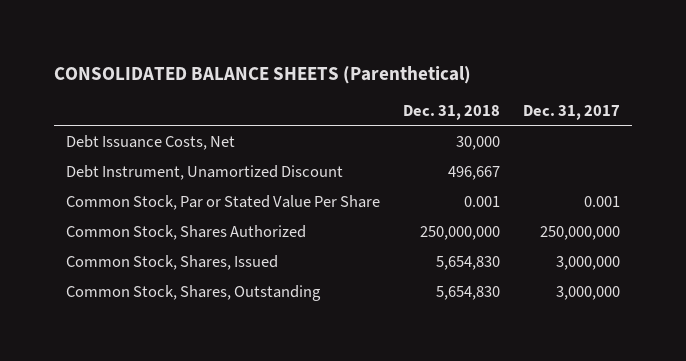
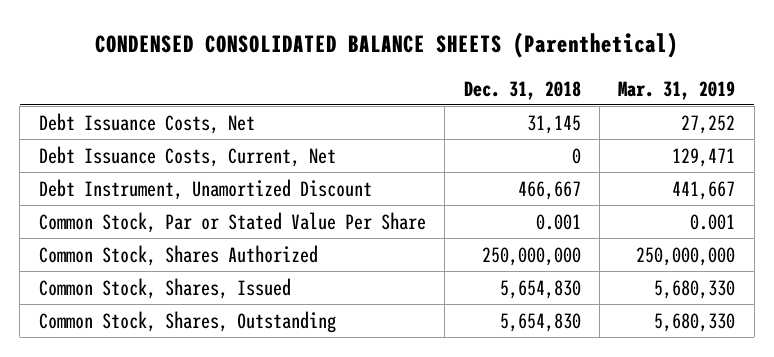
[53,65,471,84] CONSOLIDATED BALANCE SHEETS (Parenthetical) -> [95,31,679,58] CONDENSED CONSOLIDATED BALANCE SHEETS (Parenthetical)
[523,105,621,121] Dec. 31, 2017 -> none
none -> [618,80,736,100] Mar. 31, 2019
[456,136,501,151] 30,000 -> [526,114,581,134] 31,145
none -> [38,145,336,167] Debt Issuance Costs, Current, Net
[448,166,501,181] 496,667 -> [517,180,581,200] 466,667

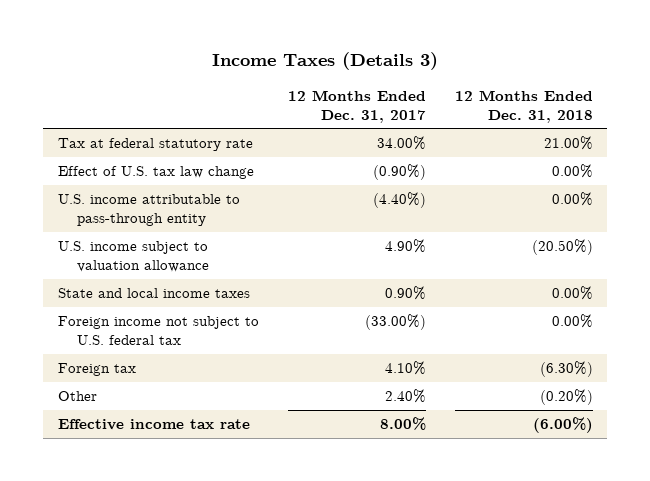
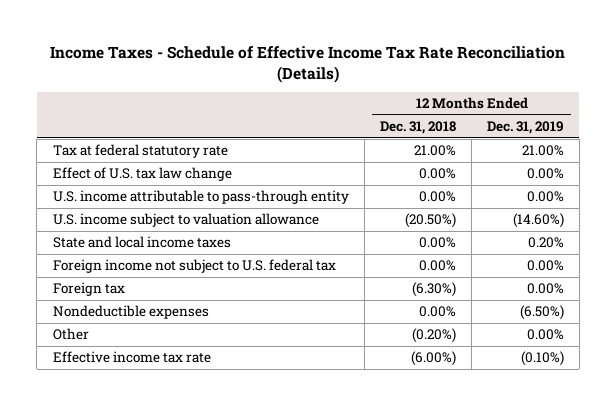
[212,52,439,71] Income Taxes (Details 3) -> [50,45,566,83] Income Taxes - Schedule of Effective Income Tax Rate Reconciliation (Details)
[287,89,426,123] 12 Months Ended Dec. 31, 2017 -> none
none -> [486,121,564,135] Dec. 31, 2019
none -> [52,305,209,320] Nondeductible expenses

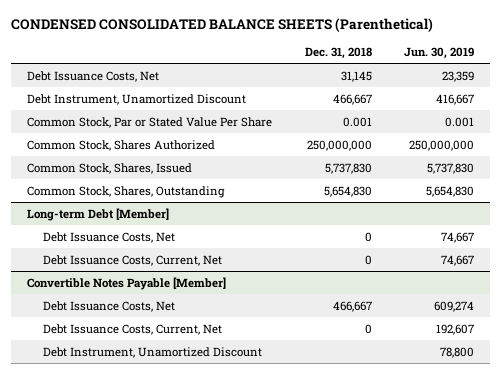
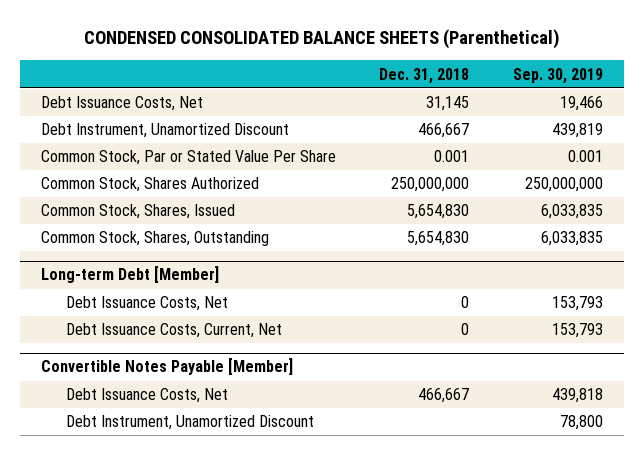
[403,47,474,60] Jun. 30, 2019 -> none
none -> [512,67,603,84] Sep. 30, 2019
[324,162,372,174] 5,737,830 -> [407,204,470,220] 5,654,830
[42,323,222,335] Debt Issuance Costs, Current, Net -> none

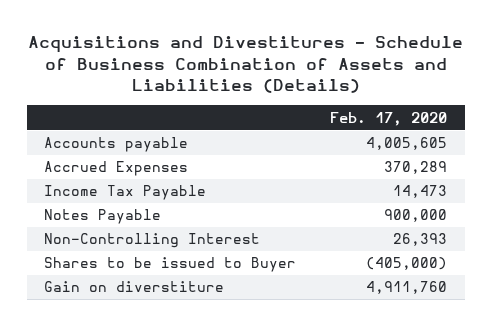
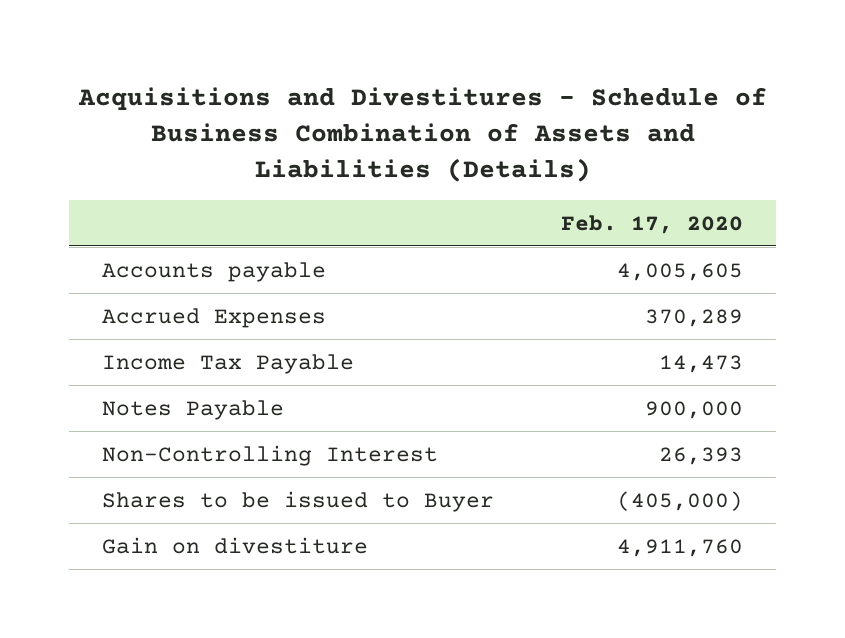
[44,281,225,293] Gain on diverstiture -> [102,536,369,554] Gain on divestiture

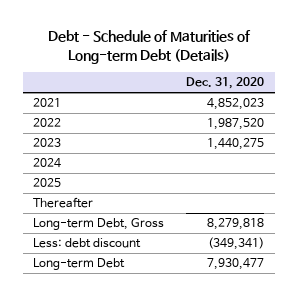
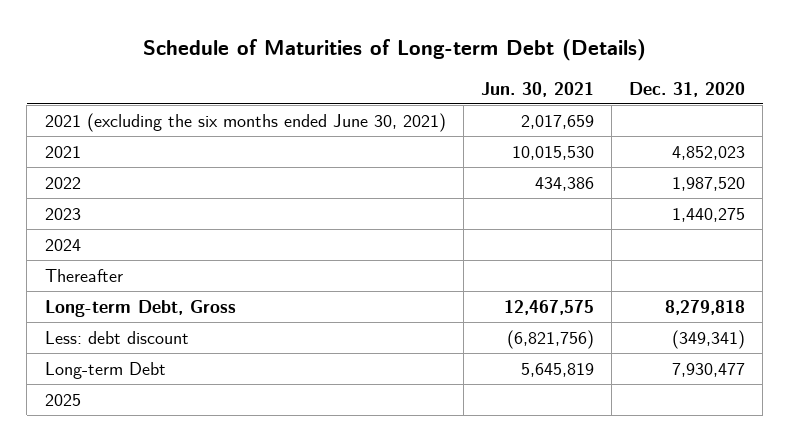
[47,30,251,65] Debt - Schedule of Maturities of Long-term Debt (Details) -> [142,38,646,61] Schedule of Maturities of Long-term Debt (Details)
none -> [480,81,594,97] Jun. 30, 2021
none -> [44,112,446,132] 2021 (excluding the six months ended June 30, 2021)
[33,178,62,188] 2025 -> [44,393,81,406] 2025

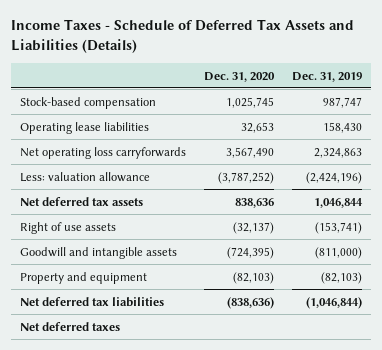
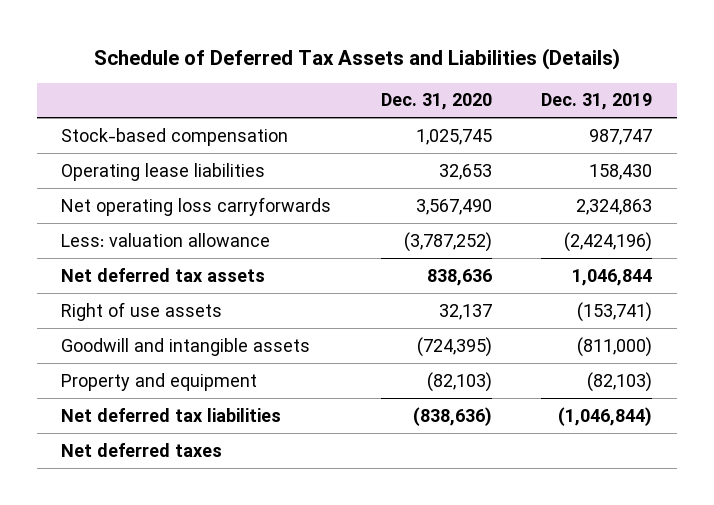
[10,19,354,54] Income Taxes - Schedule of Deferred Tax Assets and Liabilities (Details) -> [93,47,620,70] Schedule of Deferred Tax Assets and Liabilities (Details)
[232,221,274,234] (32,137) -> [438,303,492,320] 32,137

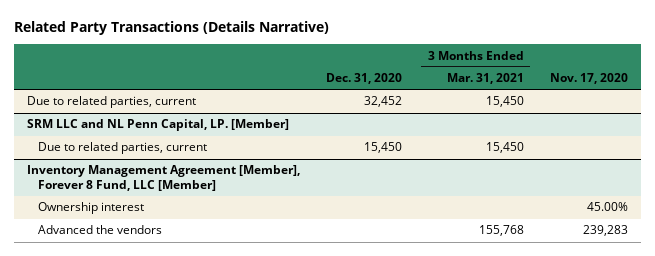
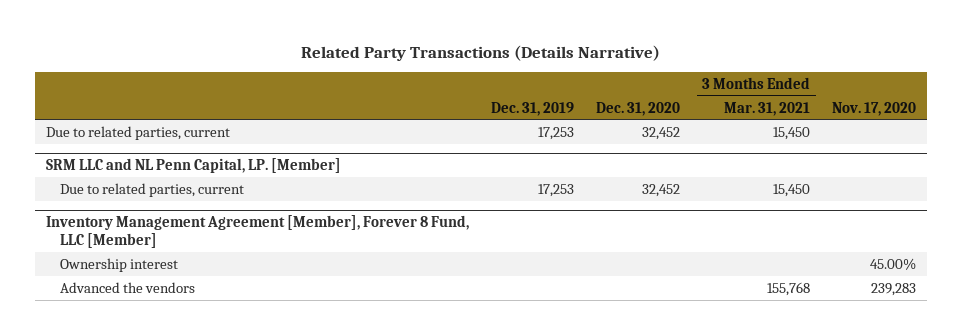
none -> [491,101,575,116] Dec. 31, 2019
[363,142,402,154] 15,450 -> [642,183,681,197] 32,452

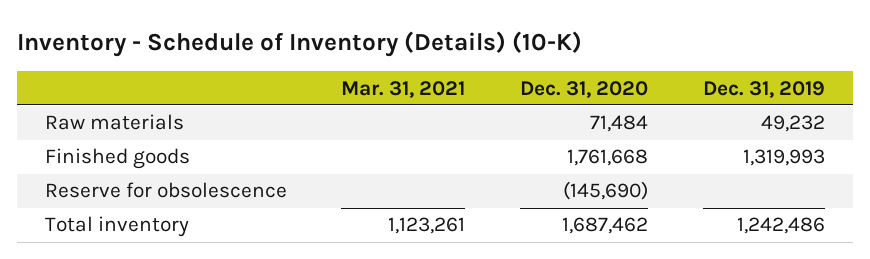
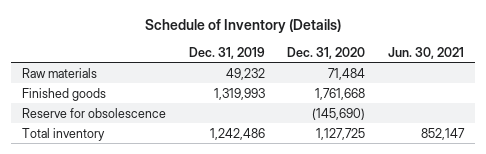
[17,31,583,58] Inventory - Schedule of Inventory (Details) (10-K) -> [144,18,341,33] Schedule of Inventory (Details)
[341,80,466,98] Mar. 31, 2021 -> none
none -> [387,46,464,59] Jun. 30, 2021
[562,217,649,235] 1,687,462 -> [316,127,366,140] 1,127,725

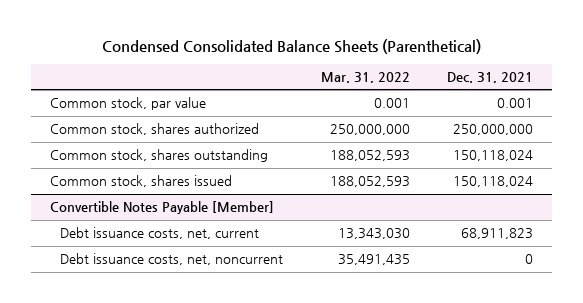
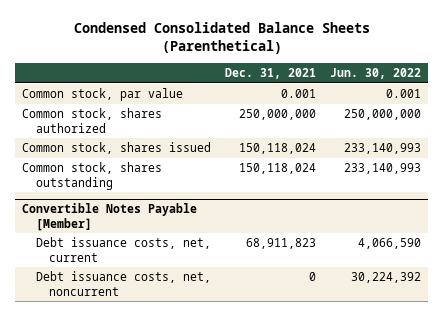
[320,71,410,83] Mar. 31, 2022 -> none
none -> [330,67,422,79] Jun. 30, 2022
[49,149,268,163] Common stock, shares outstanding -> [22,162,163,190] Common stock, shares outstanding

